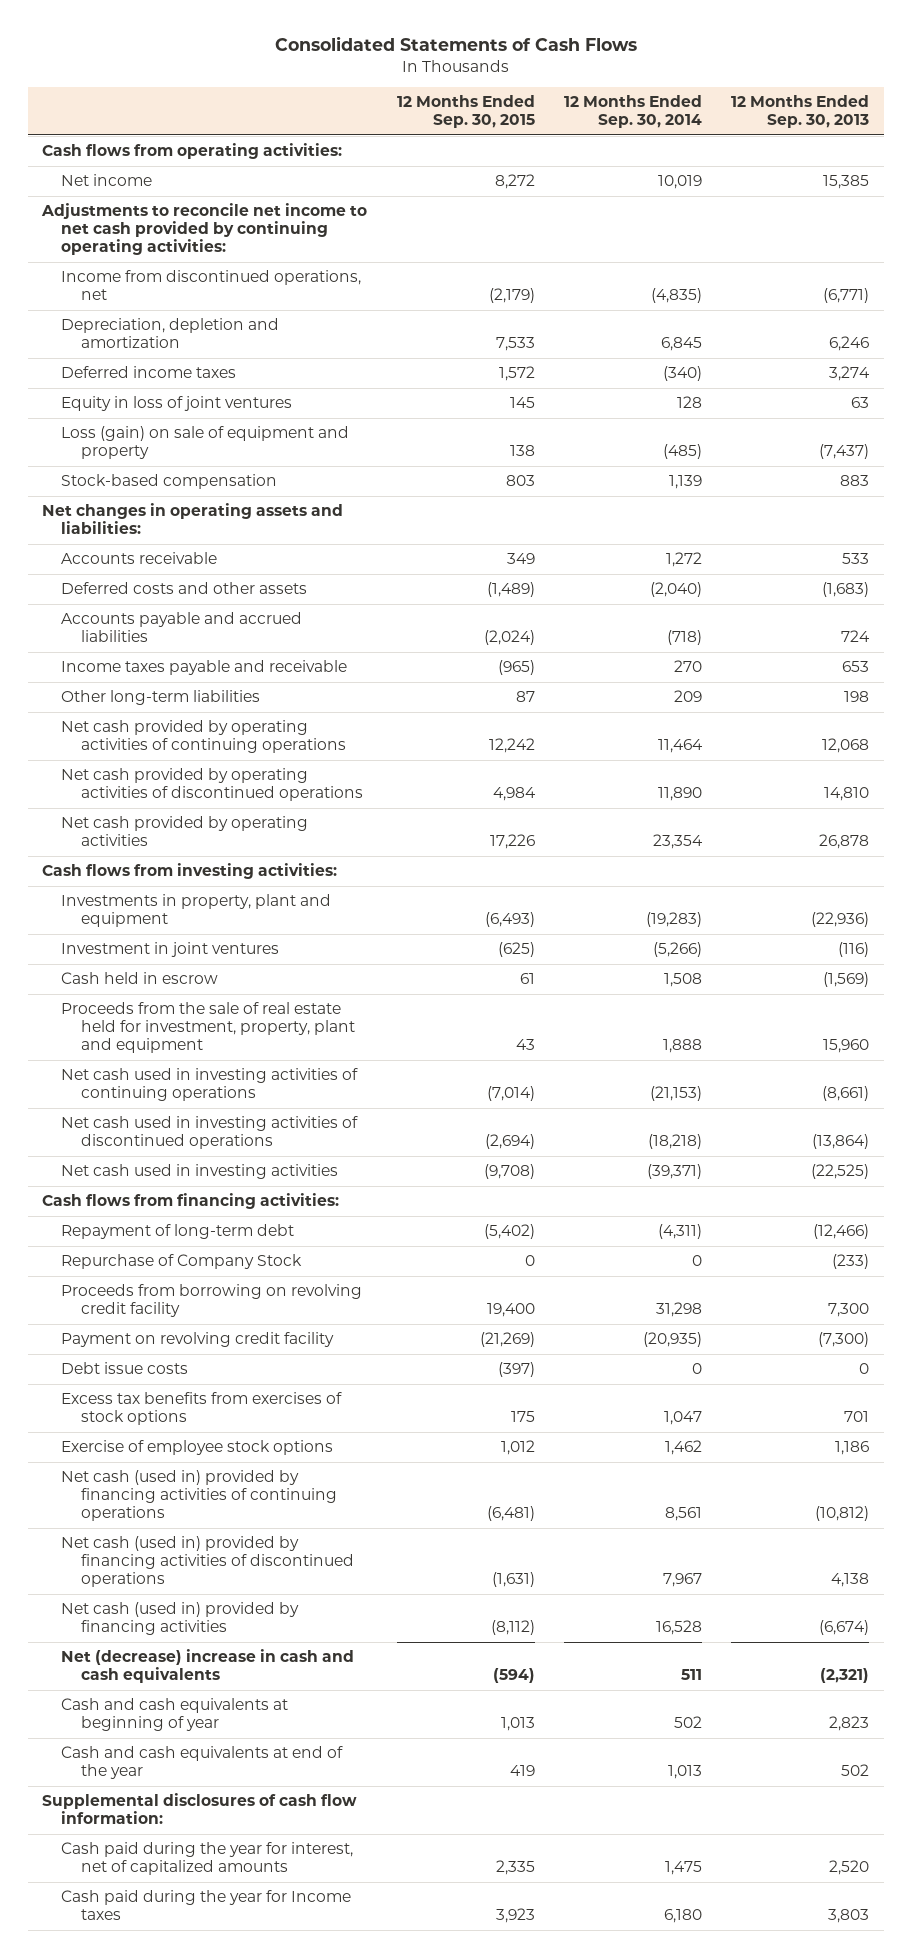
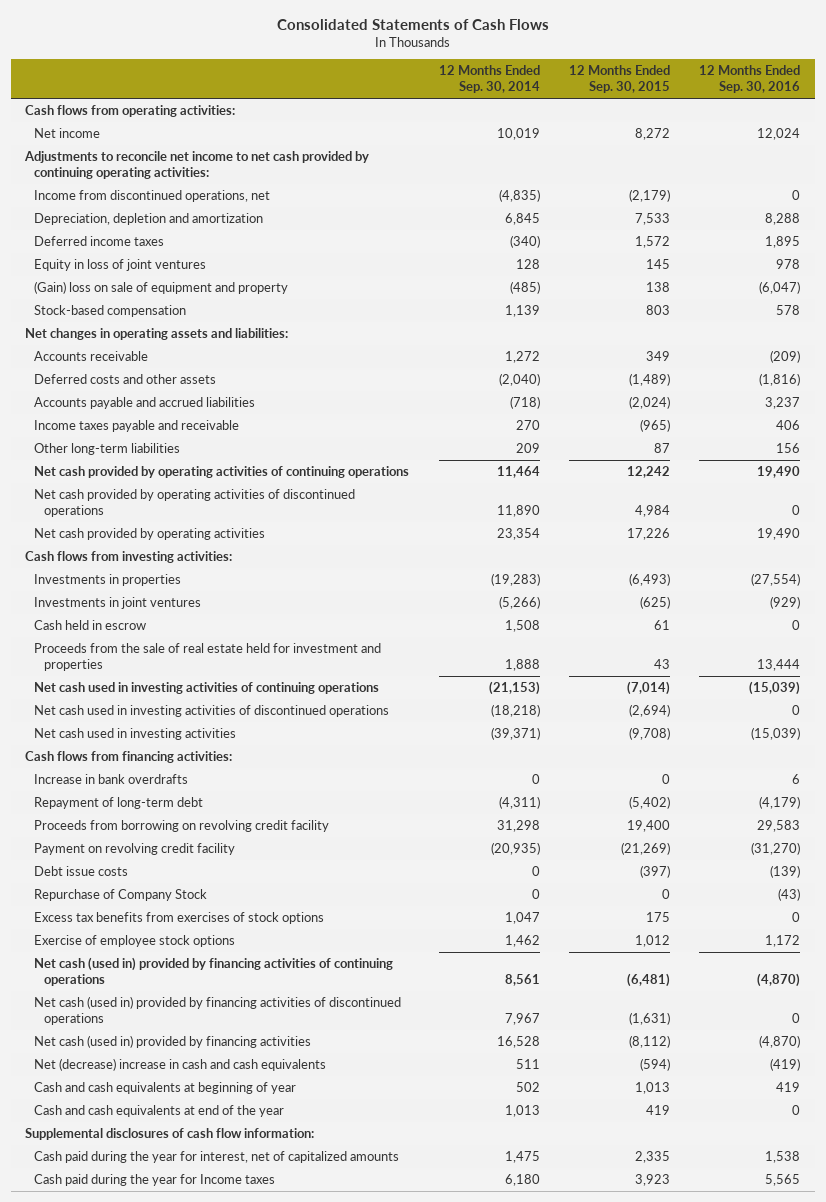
[731,95,870,129] 12 Months Ended Sep. 30, 2013 -> none
none -> [699,65,801,94] 12 Months Ended Sep. 30, 2016
[61,426,350,460] Loss (gain) on sale of equipment and property -> [34,281,289,295] (Gain) loss on sale of equipment and property
[61,894,332,928] Investments in property, plant and equipment -> [34,574,182,587] Investments in properties
[61,942,280,958] Investment in joint ventures -> [34,597,202,610] Investments in joint ventures
[61,1002,355,1054] Proceeds from the sale of real estate held for investment, property, plant and equipment -> [34,643,382,672] Proceeds from the sale of real estate held for investment and properties
none -> [34,774,189,785] Increase in bank overdrafts
[61,1254,303,1270] Repurchase of Company Stock -> [34,889,208,902] Repurchase of Company Stock

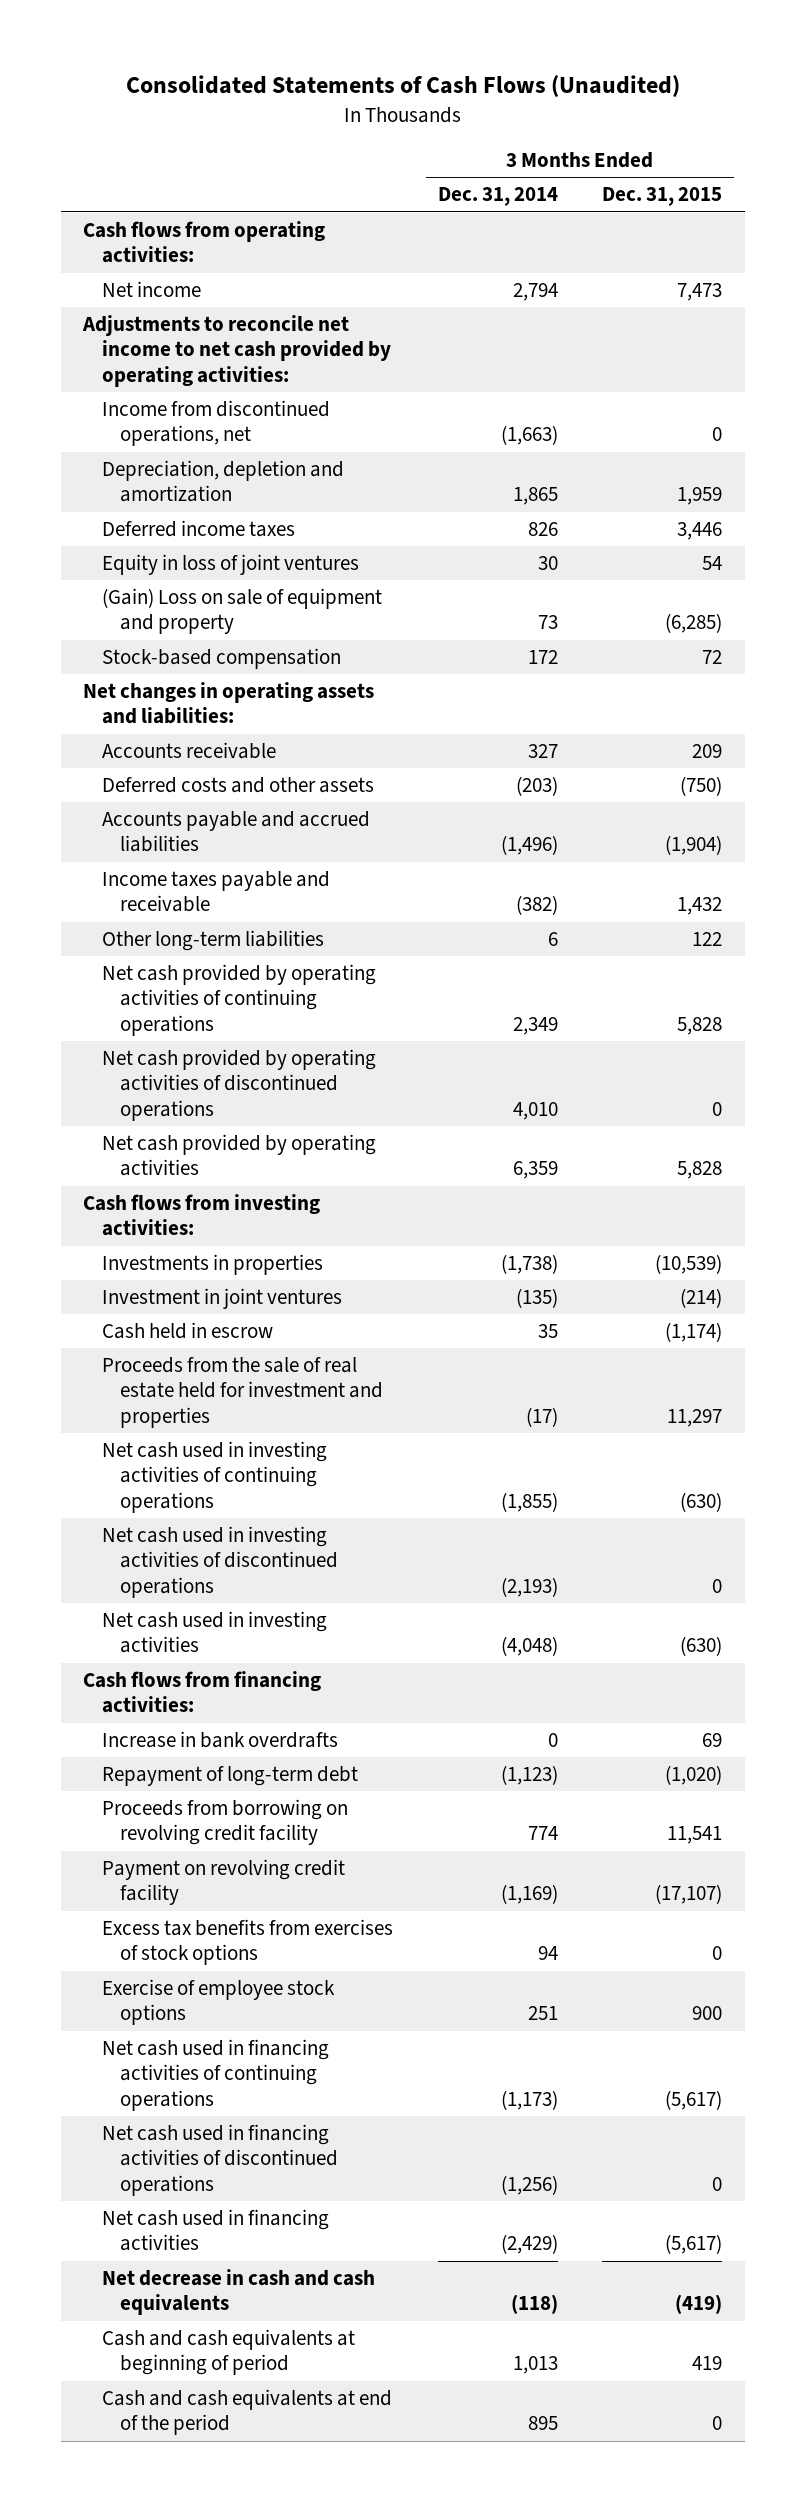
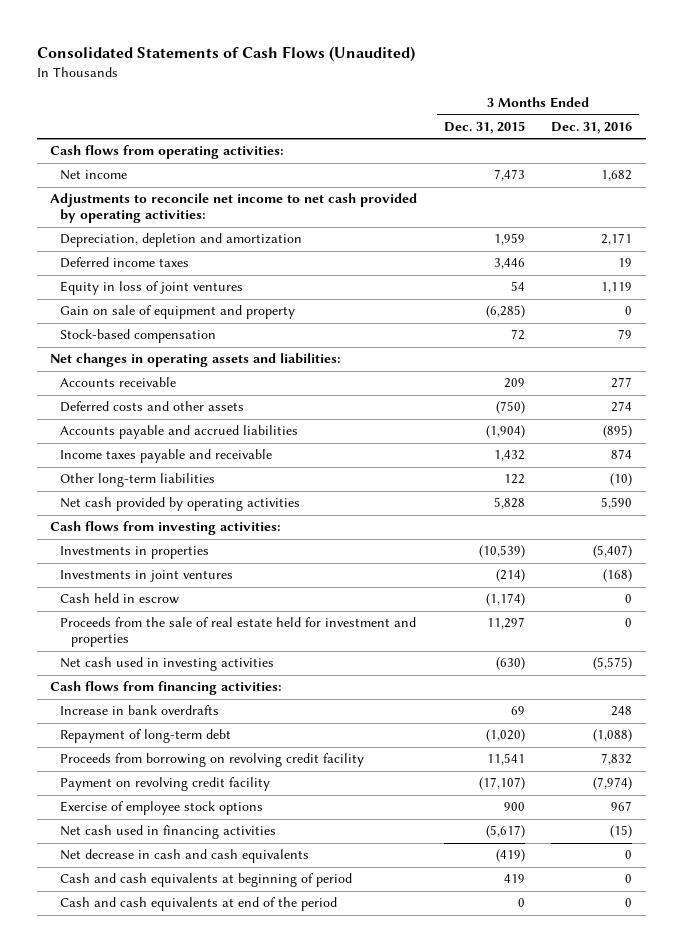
[437,187,558,207] Dec. 31, 2014 -> none
none -> [551,121,633,134] Dec. 31, 2016
[101,400,330,447] Income from discontinued operations, net -> none
[101,588,382,635] (Gain) Loss on sale of equipment and property -> [60,305,296,320] Gain on sale of equipment and property
[101,964,376,1036] Net cash provided by operating activities of continuing operations -> none
[101,1049,376,1121] Net cash provided by operating activities of discontinued operations -> none
[101,1288,342,1310] Investment in joint ventures -> [60,570,234,583] Investments in joint ventures
[101,1441,327,1513] Net cash used in investing activities of continuing operations -> none
[101,1526,339,1598] Net cash used in investing activities of discontinued operations -> none
[101,1919,393,1966] Excess tax benefits from exercises of stock options -> none
[101,2039,329,2111] Net cash used in financing activities of continuing operations -> none
[101,2124,339,2196] Net cash used in financing activities of discontinued operations -> none

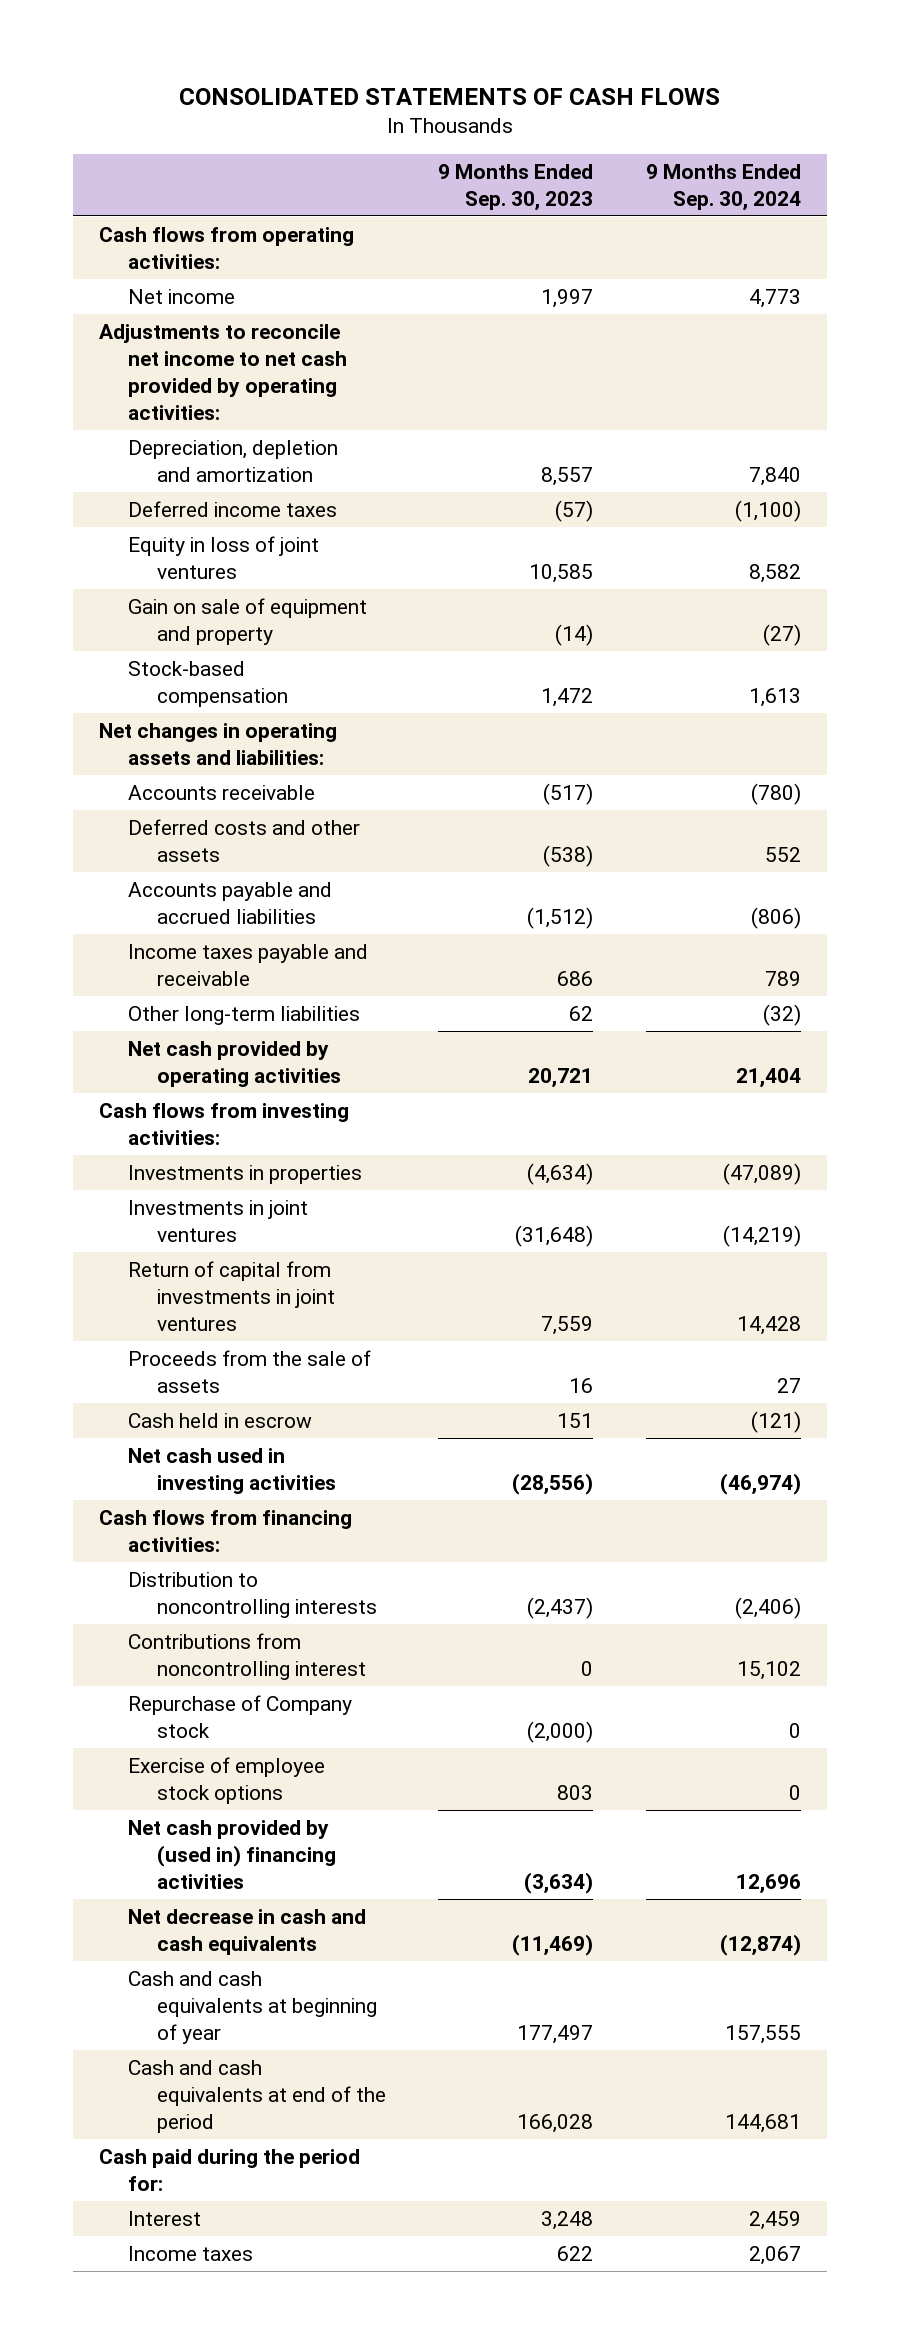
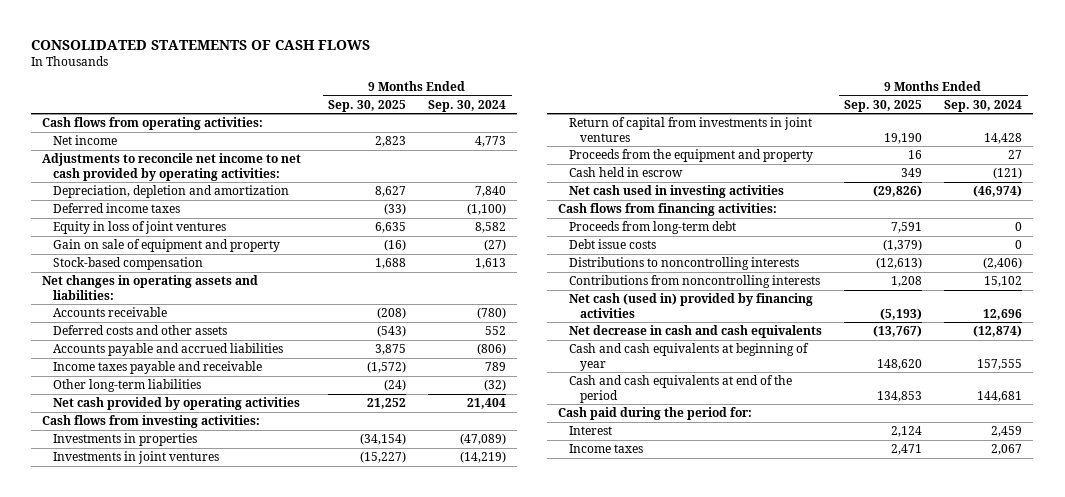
[438,163,594,211] 9 Months Ended Sep. 30, 2023 -> none
none -> [328,99,407,112] Sep. 30, 2025
[127,1349,371,1393] Proceeds from the sale of assets -> [569,149,814,163] Proceeds from the equipment and property
[127,1694,352,1738] Repurchase of Company stock -> none
[127,1756,325,1804] Exercise of employee stock options -> none
none -> [569,221,737,235] Proceeds from long-term debt
none -> [569,239,657,250] Debt issue costs
[127,1571,377,1618] Distribution to noncontrolling interests -> [569,257,800,271] Distributions to noncontrolling interests
[127,1632,366,1680] Contributions from noncontrolling interest -> [569,275,821,289] Contributions from noncontrolling interests
[127,1819,336,1889] Net cash provided by (used in) financing activities -> [569,293,814,318] Net cash (used in) provided by financing activities

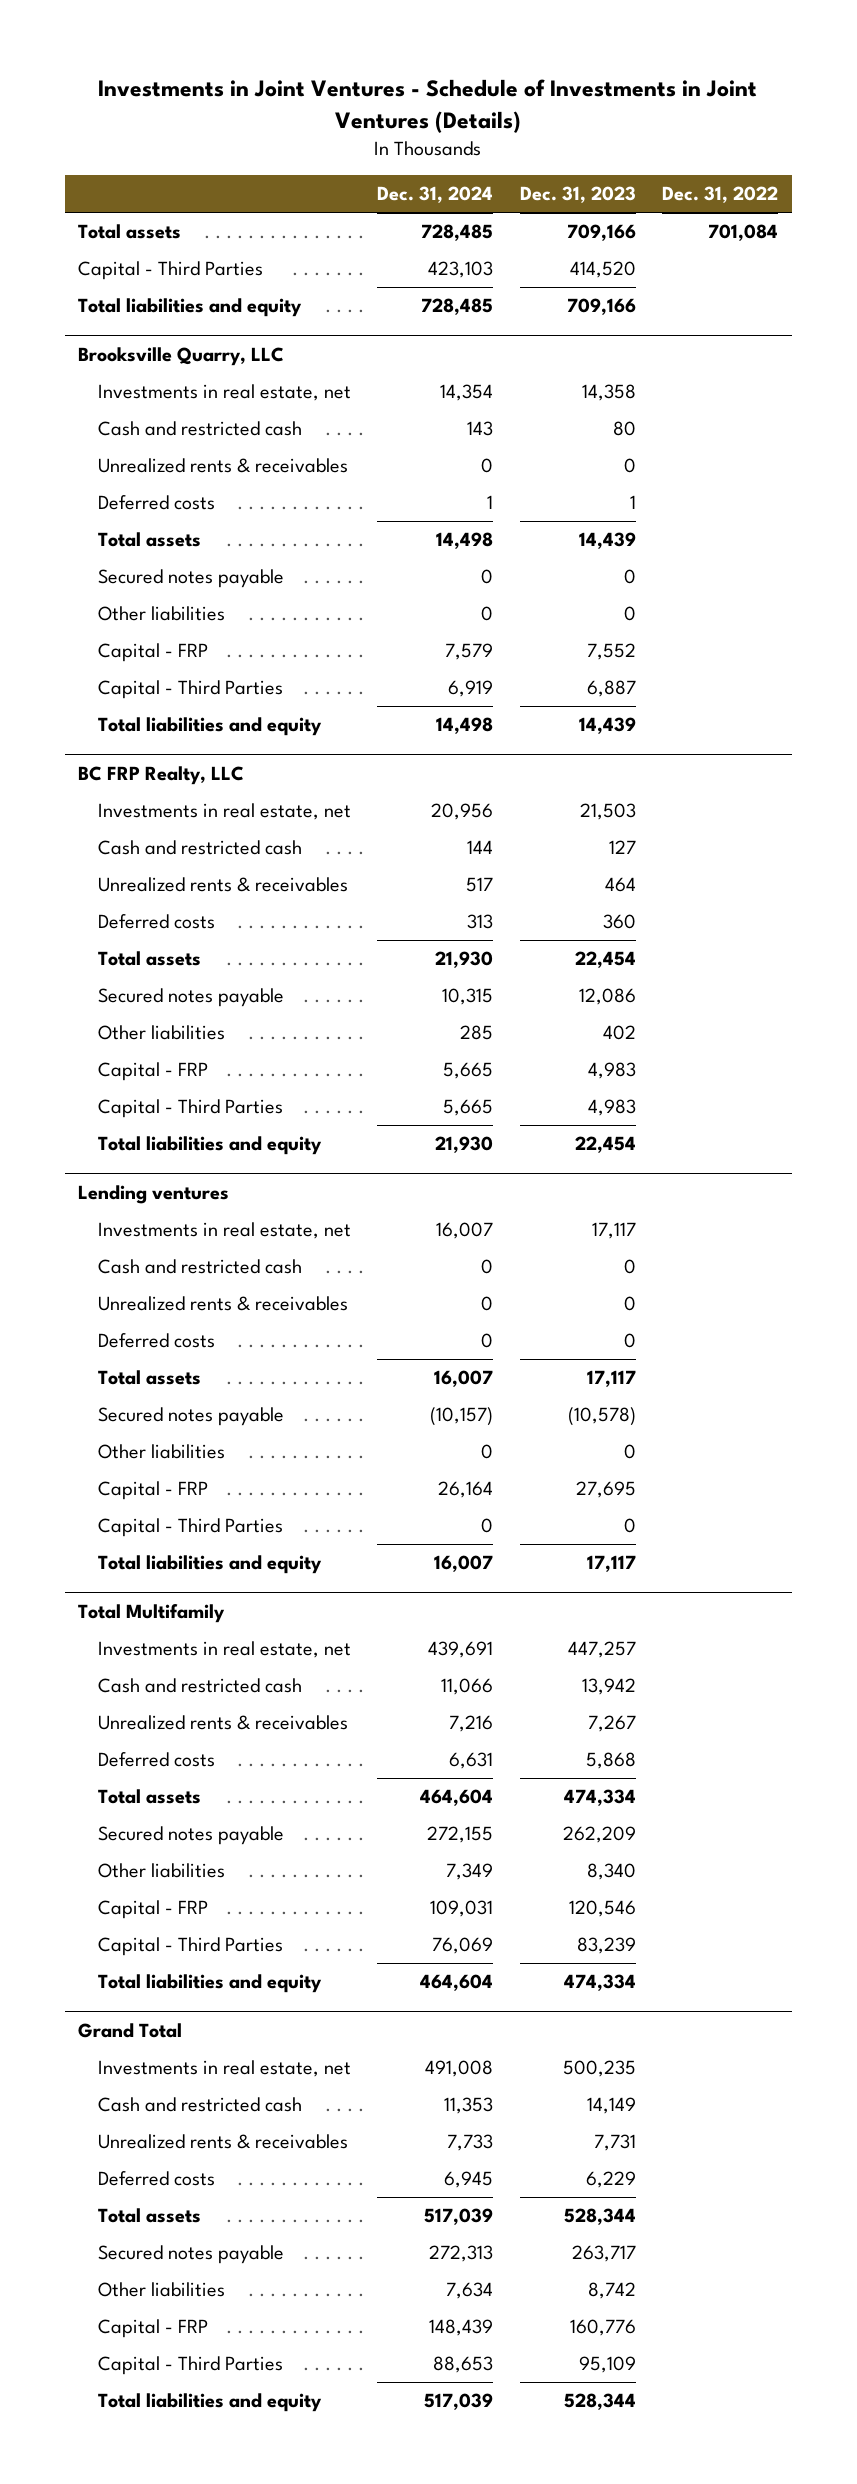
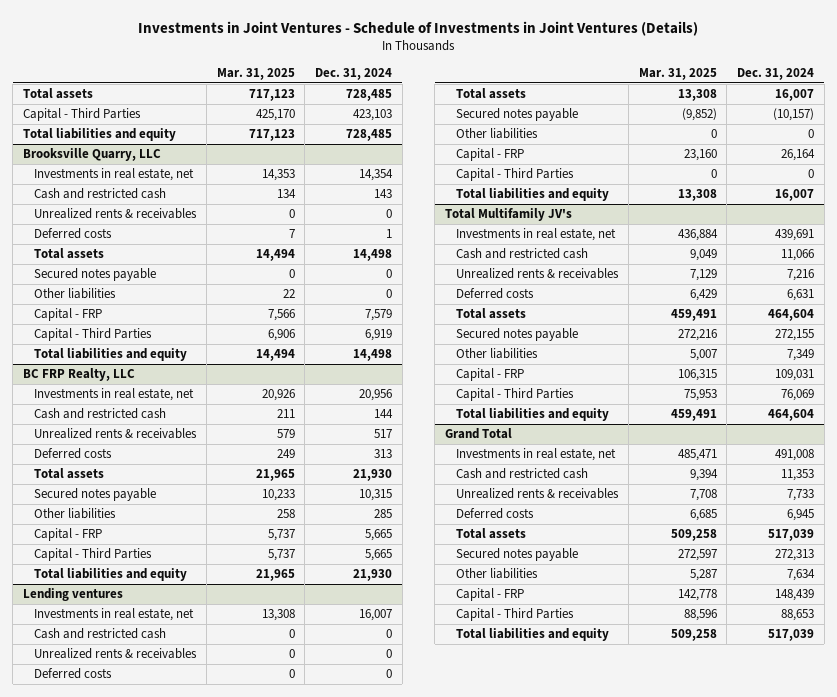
[519,186,636,204] Dec. 31, 2023 -> none
[662,186,779,204] Dec. 31, 2022 -> none
none -> [216,68,295,81] Mar. 31, 2025
[78,1604,226,1624] Total Multifamily -> [444,208,572,222] Total Multifamily JV's

